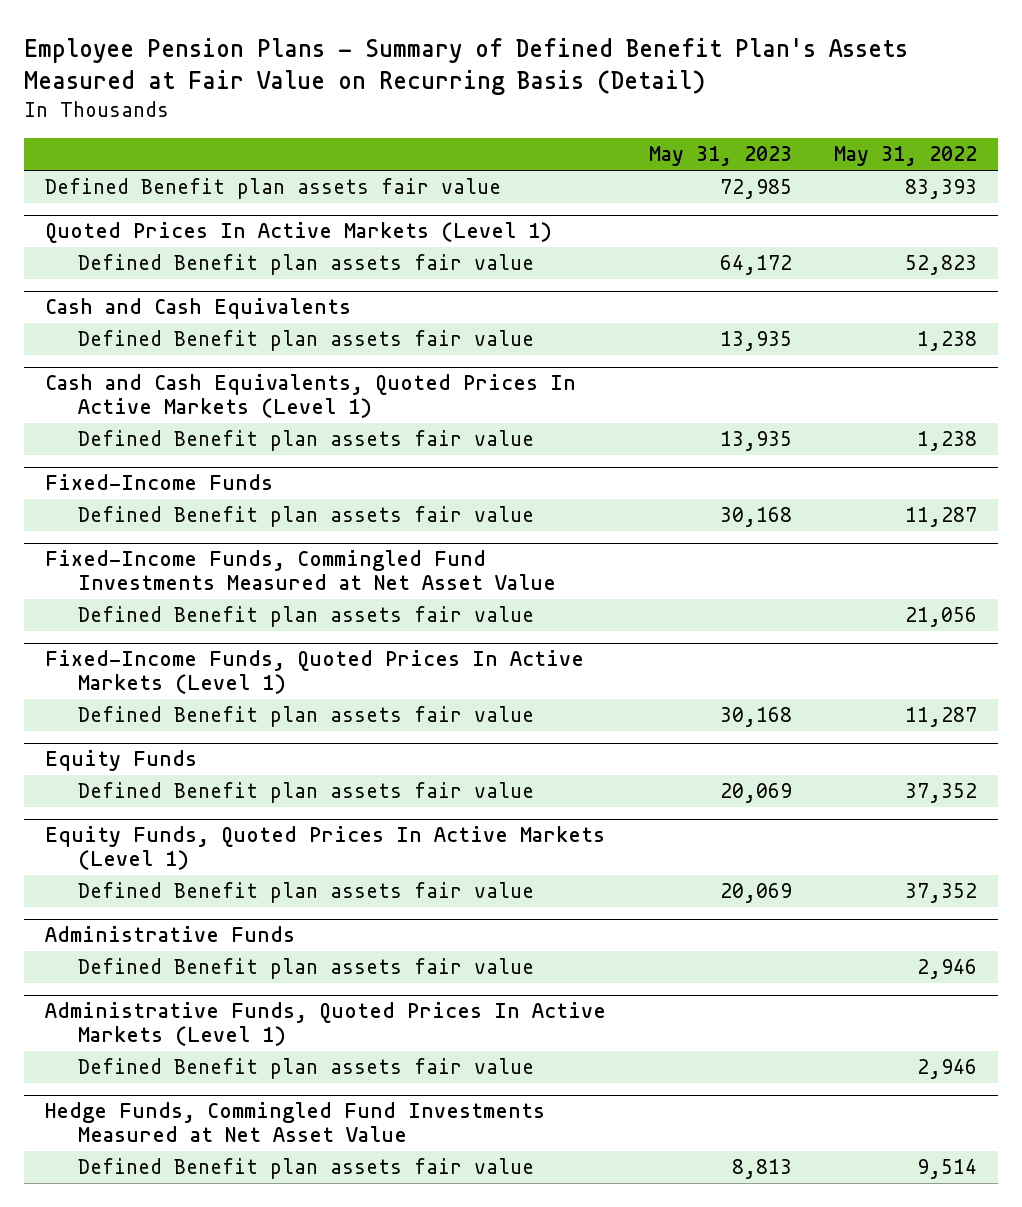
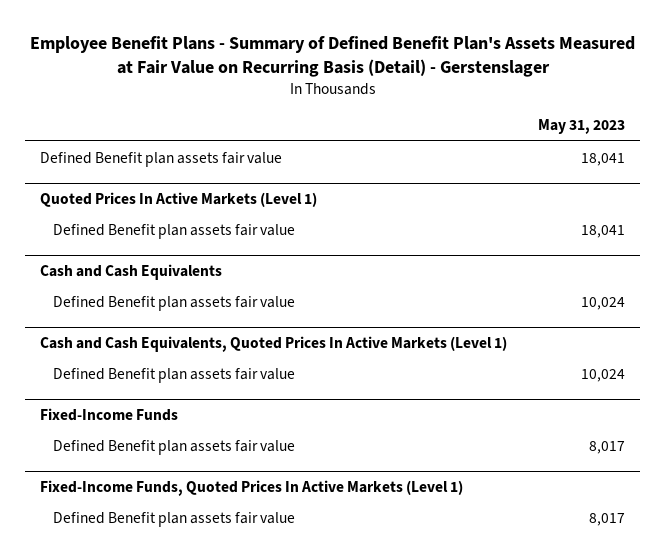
[24,37,909,96] Employee Pension Plans - Summary of Defined Benefit Plan's Assets Measured at Fair Value on Recurring Basis (Detail) -> [29,35,635,77] Employee Benefit Plans - Summary of Defined Benefit Plan's Assets Measured at Fair Value on Recurring Basis (Detail) - Gerstenslager
[833,146,977,167] May 31, 2022 -> none
[719,179,792,200] 72,985 -> [581,152,626,166] 18,041
[719,255,792,276] 64,172 -> [581,224,626,238] 18,041
[719,331,792,352] 13,935 -> [581,296,626,310] 10,024
[719,431,792,452] 13,935 -> [581,368,626,382] 10,024
[45,550,557,591] Fixed-Income Funds, Commingled Fund Investments Measured at Net Asset Value -> none
[78,606,535,628] Defined Benefit plan assets fair value -> none
[719,507,792,528] 30,168 -> [589,440,626,454] 8,017
[45,750,198,772] Equity Funds -> none
[78,782,535,804] Defined Benefit plan assets fair value -> none
[45,826,606,871] Equity Funds, Quoted Prices In Active Markets (Level 1) -> none
[78,882,535,904] Defined Benefit plan assets fair value -> none
[45,926,296,943] Administrative Funds -> none
[78,958,535,980] Defined Benefit plan assets fair value -> none
[45,1002,607,1047] Administrative Funds, Quoted Prices In Active Markets (Level 1) -> none
[78,1058,535,1080] Defined Benefit plan assets fair value -> none
[45,1102,546,1143] Hedge Funds, Commingled Fund Investments Measured at Net Asset Value -> none
[78,1158,535,1180] Defined Benefit plan assets fair value -> none
[719,707,792,728] 30,168 -> [589,512,626,526] 8,017

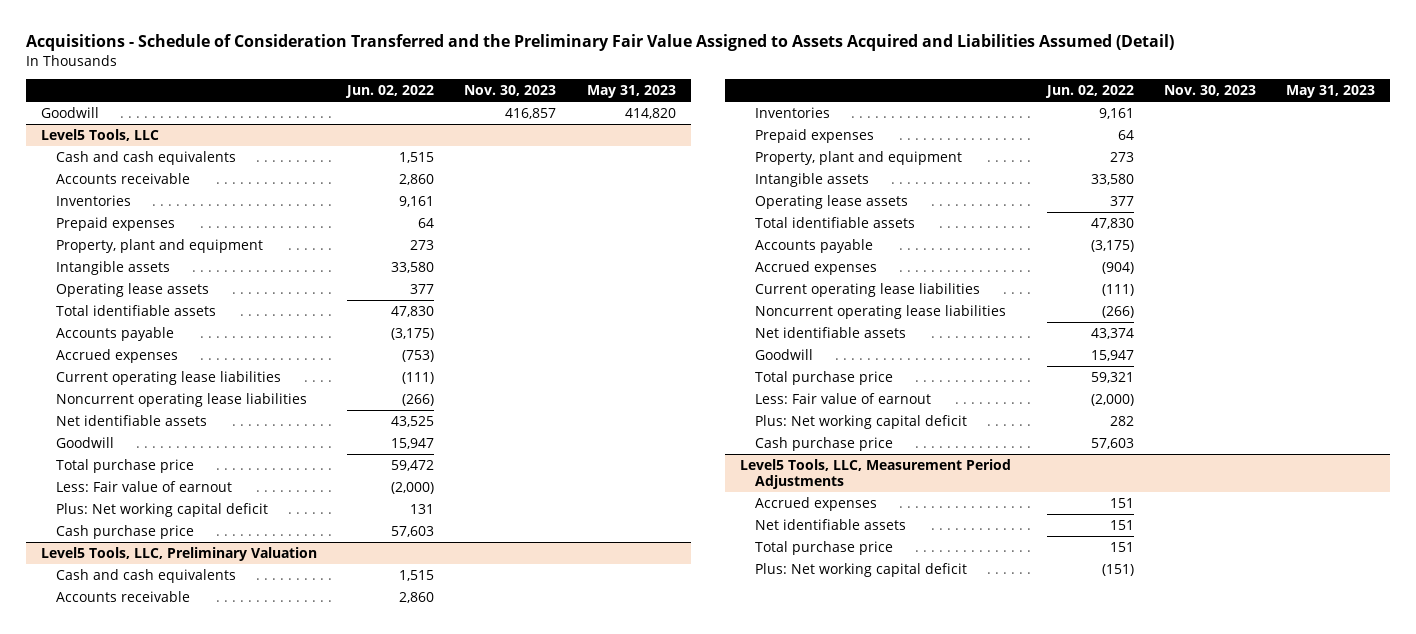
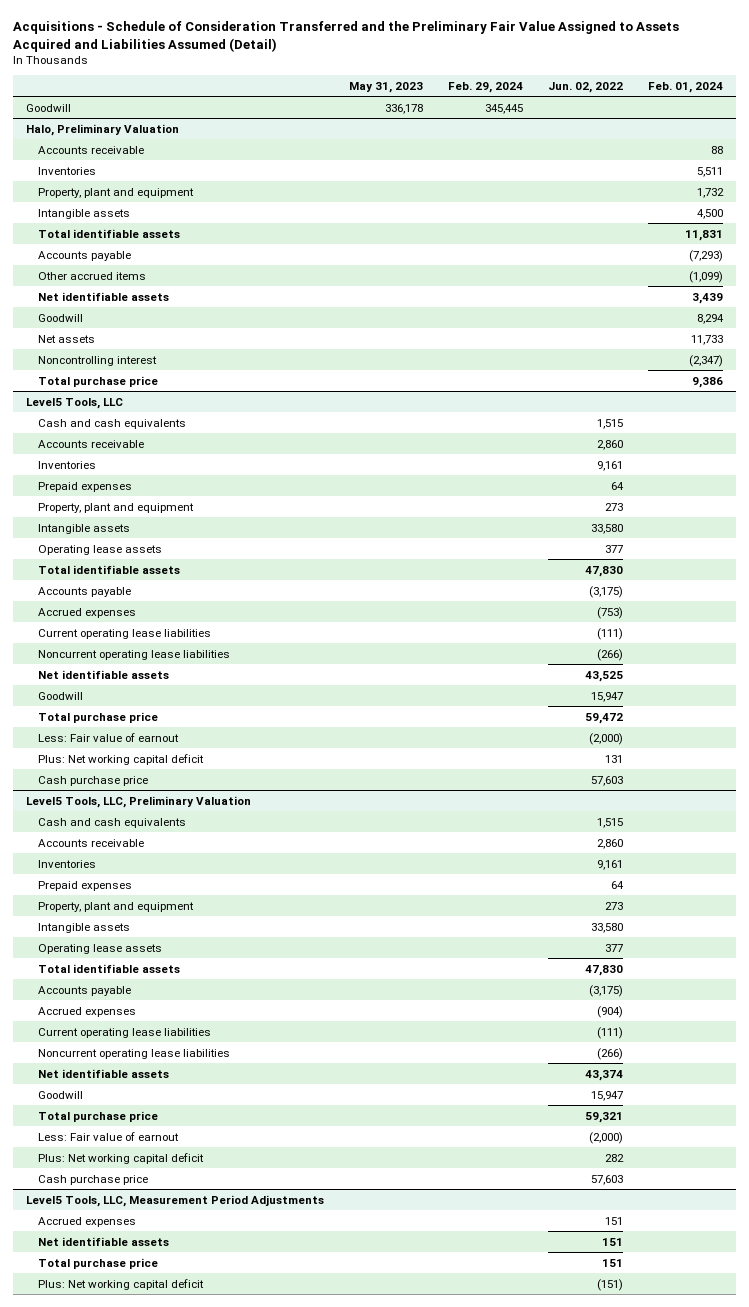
[464,85,557,97] Nov. 30, 2023 -> none
none -> [448,81,524,93] Feb. 29, 2024
none -> [648,81,724,93] Feb. 01, 2024
[624,107,676,119] 414,820 -> [385,103,424,114] 336,178
none -> [25,123,179,136] Halo, Preliminary Valuation
none -> [37,145,144,154] Accounts receivable
none -> [37,166,96,175] Inventories
none -> [37,187,194,198] Property, plant and equipment
none -> [37,208,130,219] Intangible assets
none -> [37,228,180,238] Total identifiable assets
none -> [37,250,131,261] Accounts payable
none -> [37,271,146,280] Other accrued items
none -> [37,291,169,301] Net identifiable assets
none -> [37,313,83,322] Goodwill
none -> [37,334,95,343] Net assets
none -> [37,355,157,366] Noncontrolling interest
none -> [37,375,158,387] Total purchase price

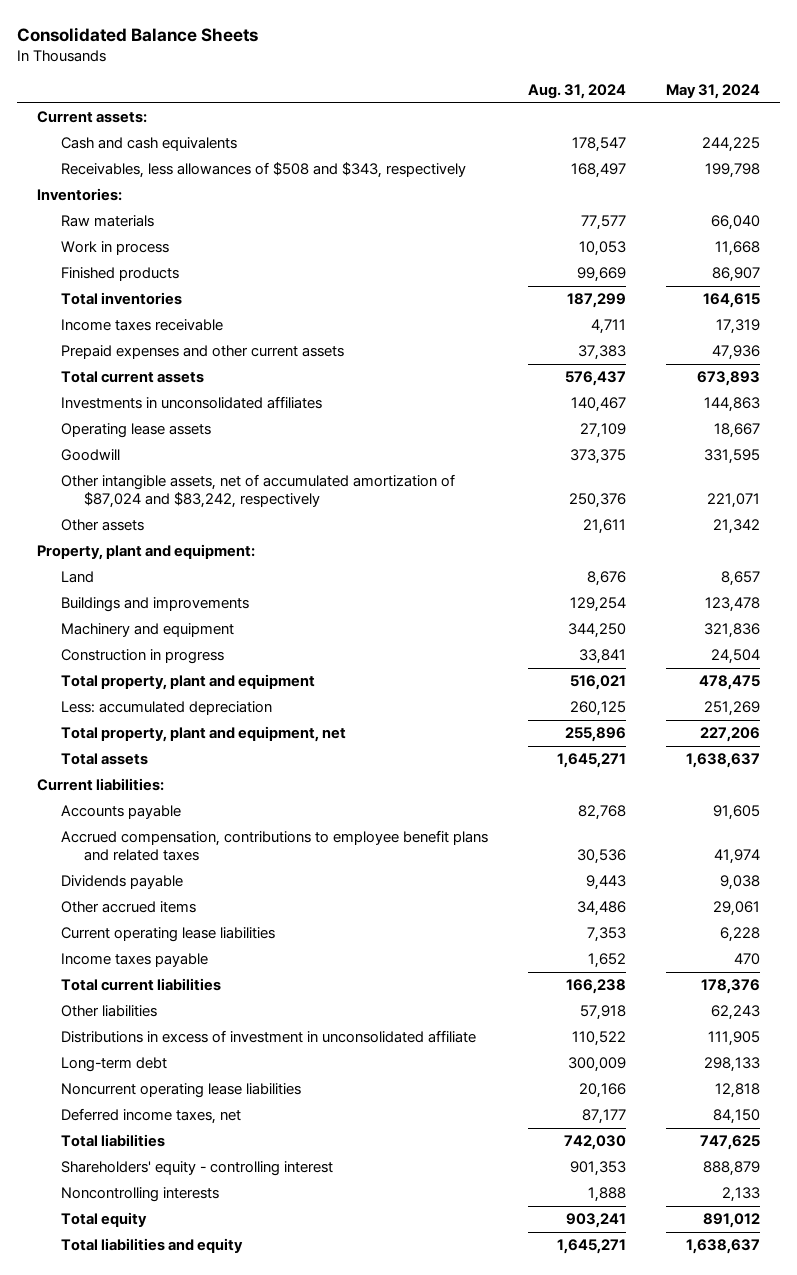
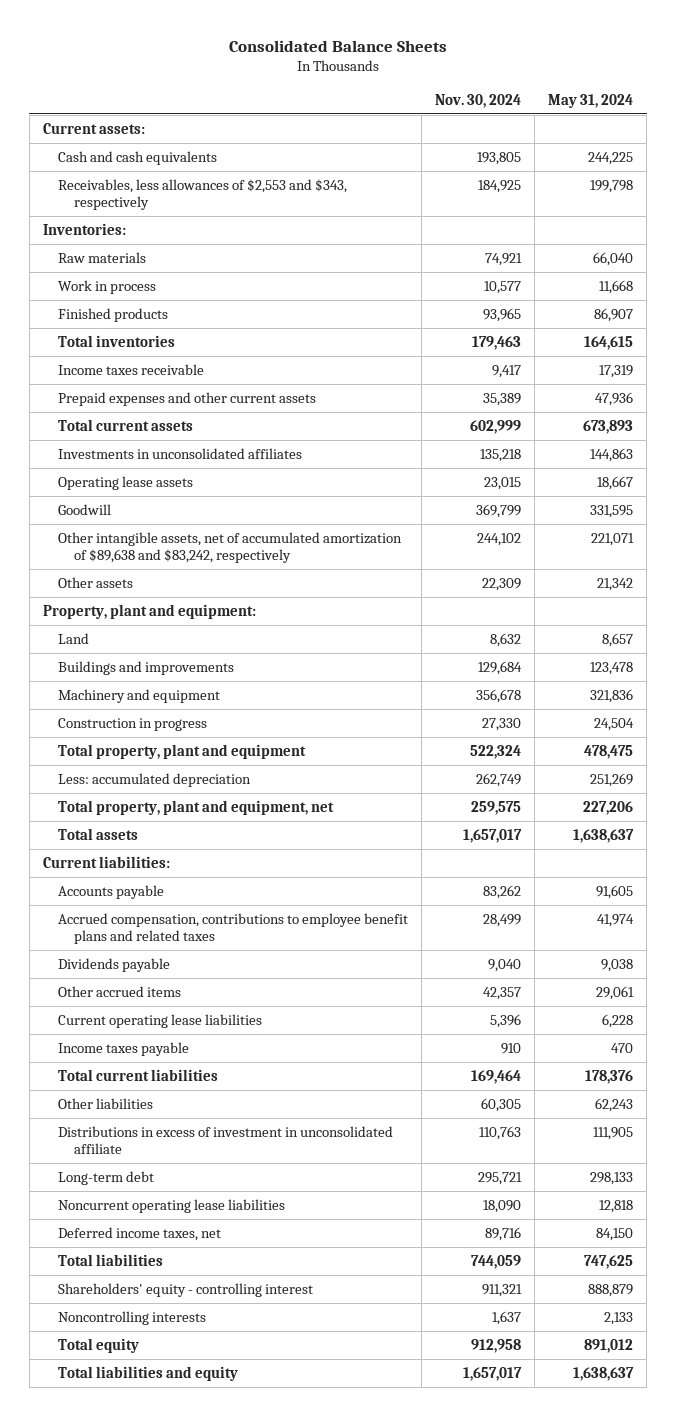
[527,84,626,100] Aug. 31, 2024 -> none
none -> [435,93,522,108] Nov. 30, 2024
[60,162,466,179] Receivables, less allowances of $508 and $343, respectively -> [58,178,348,211] Receivables, less allowances of $2,553 and $343, respectively
[60,474,455,509] Other intangible assets, net of accumulated amortization of $87,024 and $83,242, respectively -> [58,531,403,564] Other intangible assets, net of accumulated amortization of $89,638 and $83,242, respectively

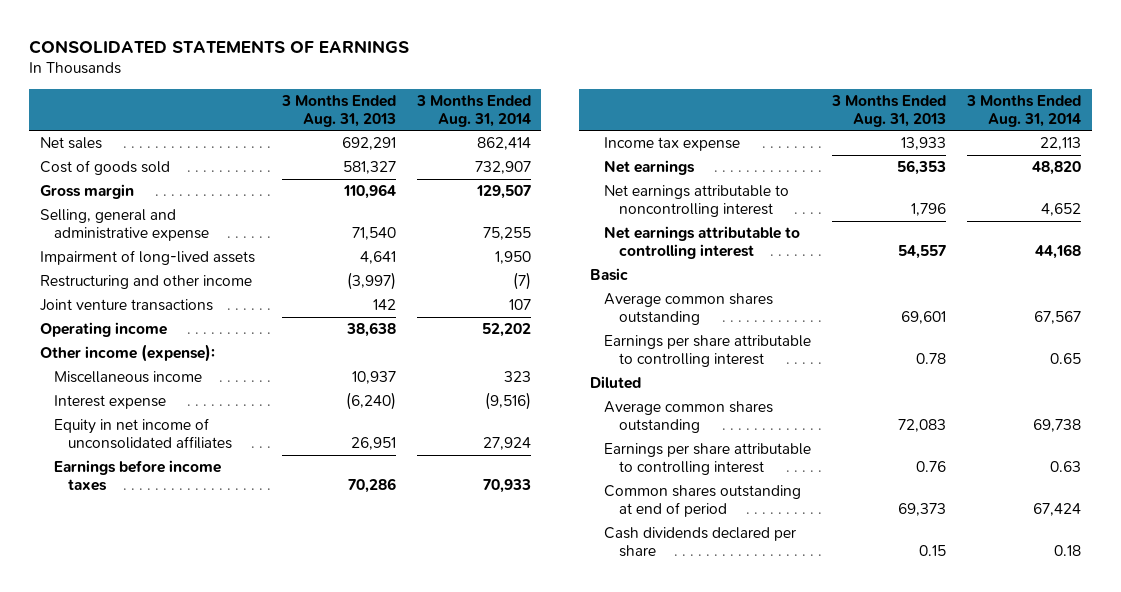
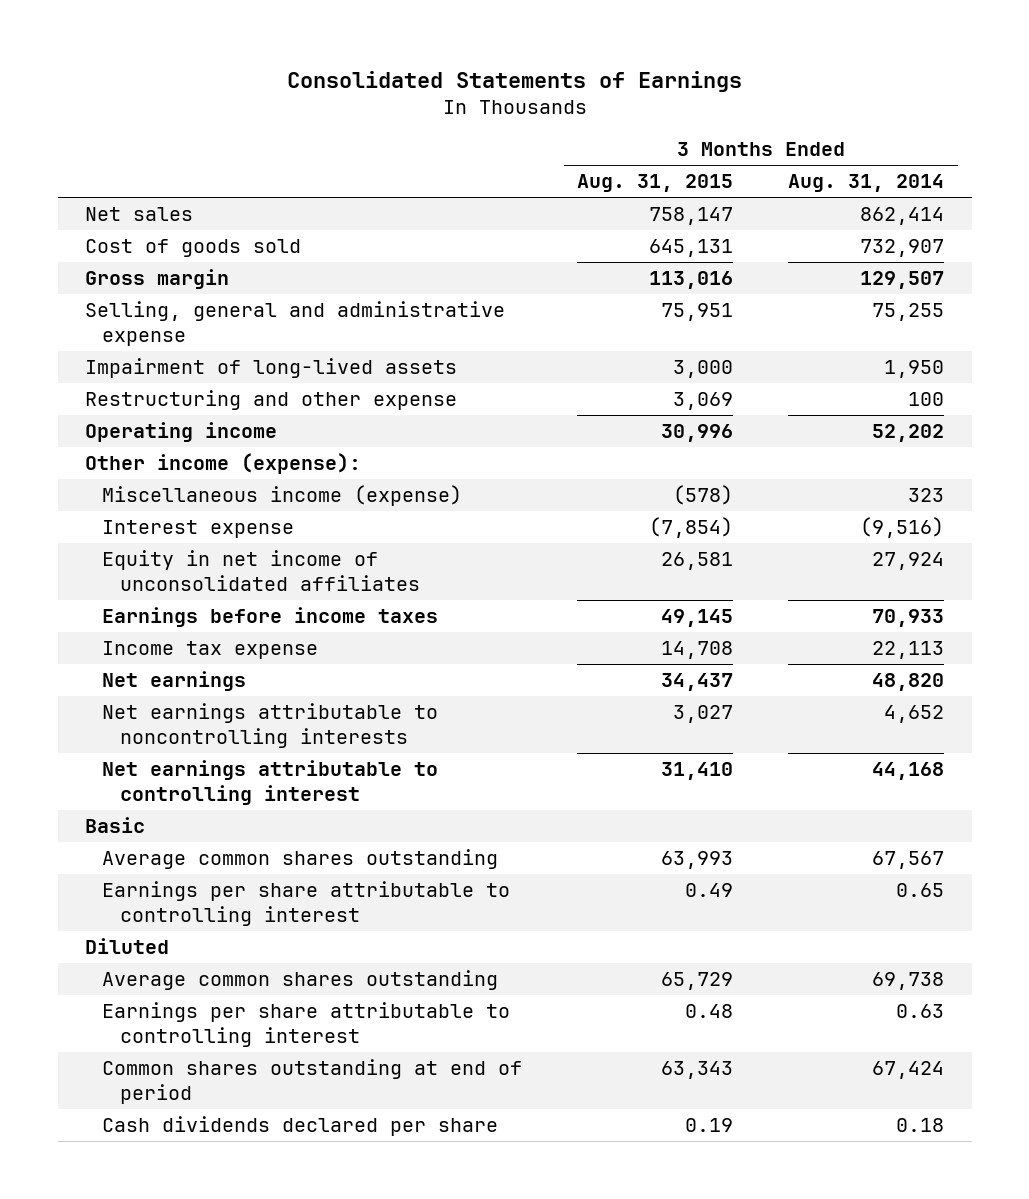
[29,39,410,54] CONSOLIDATED STATEMENTS OF EARNINGS -> [286,70,742,92] Consolidated Statements of Earnings
[280,94,396,127] 3 Months Ended Aug. 31, 2013 -> none
none -> [577,174,734,193] Aug. 31, 2015
[39,299,213,312] Joint venture transactions -> none
[39,275,252,290] Restructuring and other income -> [85,390,458,411] Restructuring and other expense
[512,272,531,291] (7) -> [908,392,945,407] 100
[53,371,202,384] Miscellaneous income -> [102,485,463,507] Miscellaneous income (expense)
[604,185,790,217] Net earnings attributable to noncontrolling interest -> [102,703,439,748] Net earnings attributable to noncontrolling interests

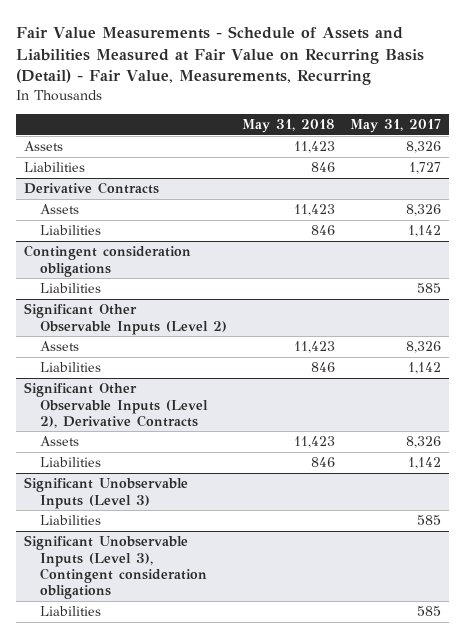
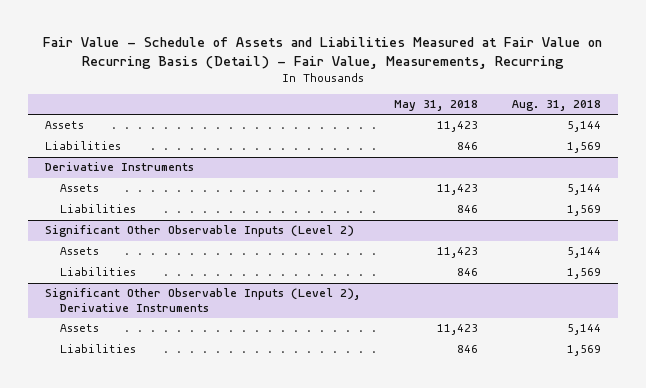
[16,26,425,86] Fair Value Measurements - Schedule of Assets and Liabilities Measured at Fair Value on Recurring Basis (Detail) - Fair Value, Measurements, Recurring -> [42,36,602,69] Fair Value - Schedule of Assets and Liabilities Measured at Fair Value on Recurring Basis (Detail) - Fair Value, Measurements, Recurring
[350,119,442,134] May 31, 2017 -> none
none -> [511,100,601,112] Aug. 31, 2018
[23,182,159,195] Derivative Contracts -> [45,162,195,172] Derivative Instruments
[23,245,191,277] Contingent consideration obligations -> none
[40,283,102,294] Liabilities -> none
[23,382,209,428] Significant Other Observable Inputs (Level 2), Derivative Contracts -> [45,288,361,312] Significant Other Observable Inputs (Level 2), Derivative Instruments
[23,477,188,509] Significant Unobservable Inputs (Level 3) -> none
[40,515,102,526] Liabilities -> none
[23,535,208,600] Significant Unobservable Inputs (Level 3), Contingent consideration obligations -> none
[40,606,102,617] Liabilities -> none

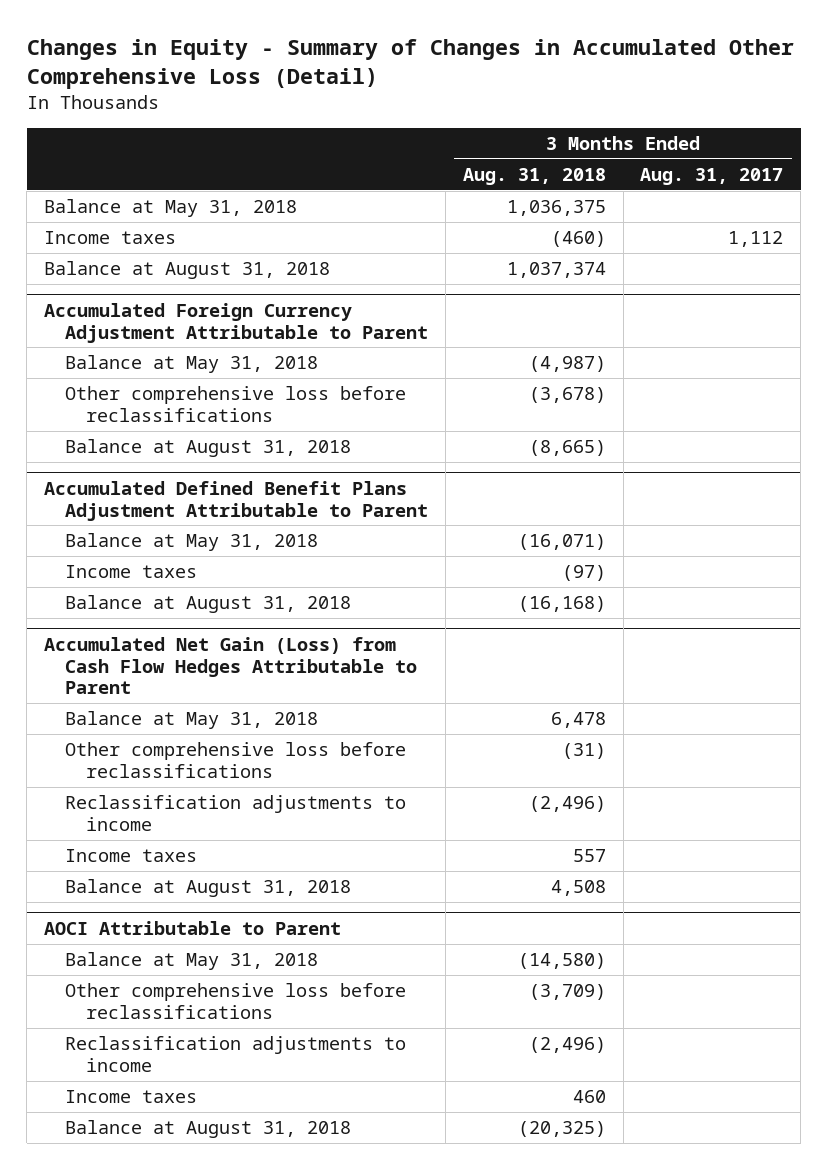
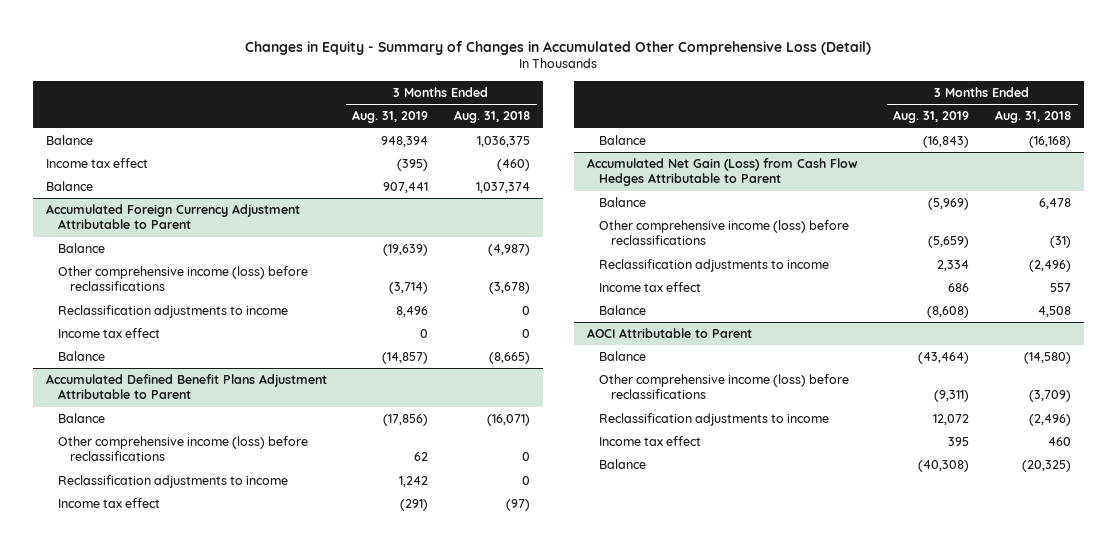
[640,167,784,185] Aug. 31, 2017 -> none
none -> [352,110,429,124] Aug. 31, 2019
[44,199,298,218] Balance at May 31, 2018 -> [45,135,93,146] Balance
[44,231,177,245] Income taxes -> [45,158,148,169] Income tax effect
[44,261,331,280] Balance at August 31, 2018 -> [45,181,93,192] Balance
[64,355,318,374] Balance at May 31, 2018 -> [57,243,105,254] Balance
[64,386,406,422] Other comprehensive loss before reclassifications -> [57,266,308,292] Other comprehensive income (loss) before reclassifications
none -> [57,305,288,319] Reclassification adjustments to income
none -> [57,328,160,339] Income tax effect
[64,439,351,458] Balance at August 31, 2018 -> [57,351,105,362] Balance
[64,533,318,552] Balance at May 31, 2018 -> [57,413,105,424] Balance
none -> [57,436,308,462] Other comprehensive income (loss) before reclassifications
none -> [57,475,288,489] Reclassification adjustments to income
[64,565,197,579] Income taxes -> [57,498,160,509] Income tax effect
[64,595,351,614] Balance at August 31, 2018 -> [598,135,646,146] Balance
[64,711,318,730] Balance at May 31, 2018 -> [598,197,646,208] Balance
[64,742,406,778] Other comprehensive loss before reclassifications -> [598,220,849,246] Other comprehensive income (loss) before reclassifications
[64,849,197,863] Income taxes -> [598,282,701,293] Income tax effect
[64,879,351,898] Balance at August 31, 2018 -> [598,305,646,316] Balance
[64,952,318,971] Balance at May 31, 2018 -> [598,351,646,362] Balance
[64,983,406,1019] Other comprehensive loss before reclassifications -> [598,374,849,400] Other comprehensive income (loss) before reclassifications
[64,1090,197,1104] Income taxes -> [598,436,701,447] Income tax effect
[64,1120,351,1139] Balance at August 31, 2018 -> [598,459,646,470] Balance

